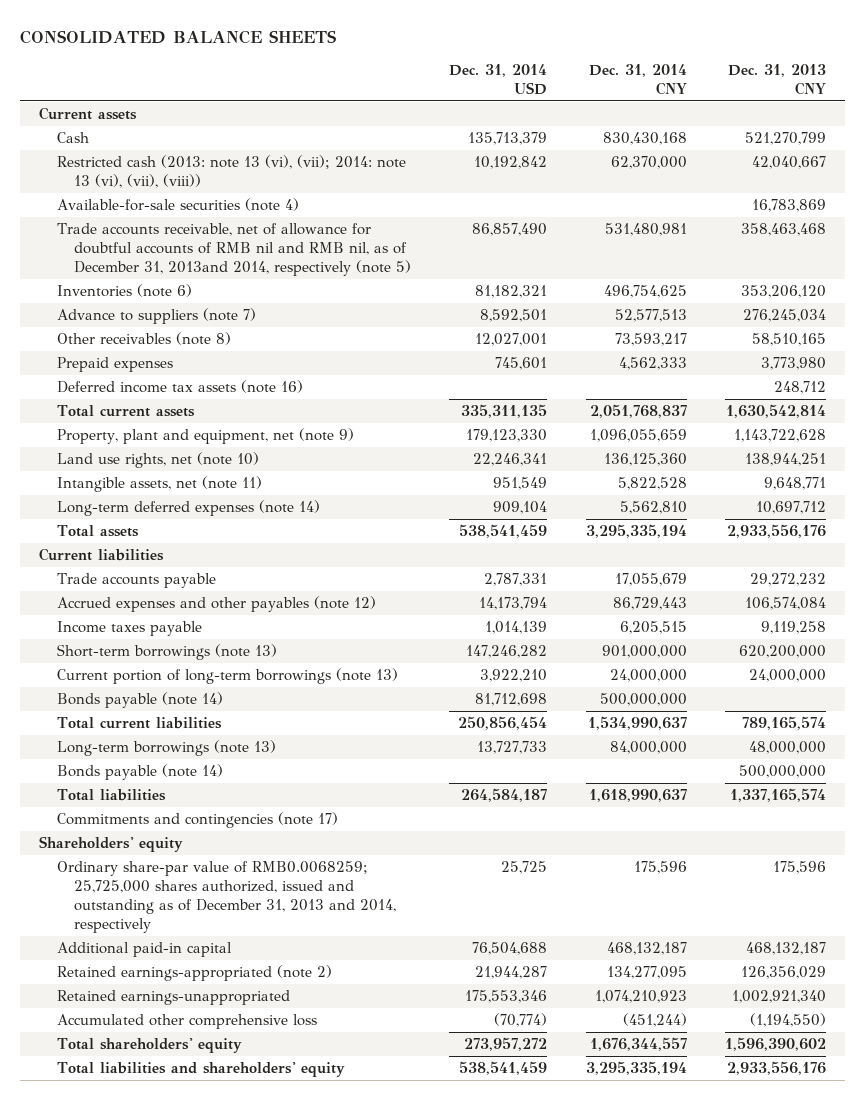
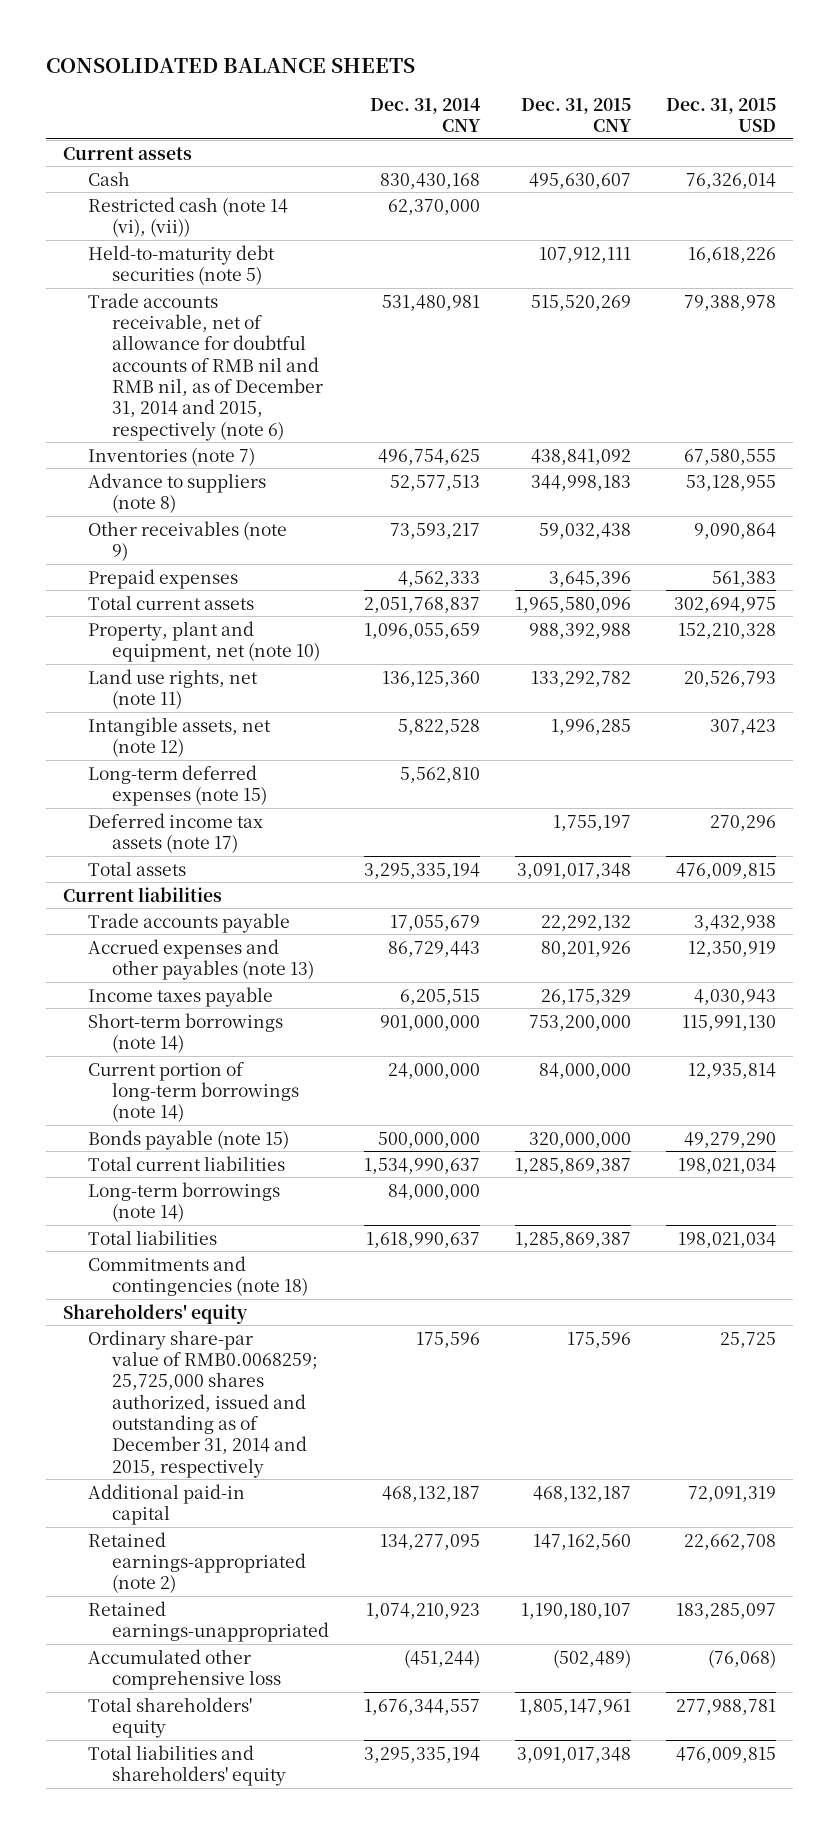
[449,64,548,95] Dec. 31, 2014 USD -> none
[727,64,826,95] Dec. 31, 2013 CNY -> none
none -> [520,97,632,133] Dec. 31, 2015 CNY
none -> [665,97,776,133] Dec. 31, 2015 USD
[56,198,299,212] Available-for-sale securities (note 4) -> none
[56,155,406,189] Restricted cash (2013: note 13 (vi), (vii); 2014: note 13 (vi), (vii), (viii)) -> [87,196,288,237] Restricted cash (note 14 (vi), (vii))
none -> [87,244,275,285] Held-to-maturity debt securities (note 5)
[56,223,412,276] Trade accounts receivable, net of allowance for doubtful accounts of RMB nil and RMB nil, as of December 31, 2013and 2014, respectively (note 5) -> [87,292,324,441] Trade accounts receivable, net of allowance for doubtful accounts of RMB nil and RMB nil, as of December 31, 2014 and 2015, respectively (note 6)
[56,284,192,298] Inventories (note 6) -> [87,446,255,466] Inventories (note 7)
[56,308,256,325] Advance to suppliers (note 7) -> [87,472,266,513] Advance to suppliers (note 8)
[56,332,231,346] Other receivables (note 8) -> [87,520,287,561] Other receivables (note 9)
[56,380,303,394] Deferred income tax assets (note 16) -> none
[56,428,354,445] Property, plant and equipment, net (note 9) -> [87,620,321,662] Property, plant and equipment, net (note 10)
[56,452,259,469] Land use rights, net (note 10) -> [87,668,258,709] Land use rights, net (note 11)
[56,476,262,493] Intangible assets, net (note 11) -> [87,716,271,757] Intangible assets, net (note 12)
[56,500,320,517] Long-term deferred expenses (note 14) -> [87,764,268,806] Long-term deferred expenses (note 15)
none -> [87,812,263,853] Deferred income tax assets (note 17)
[56,596,376,613] Accrued expenses and other payables (note 12) -> [87,938,315,980] Accrued expenses and other payables (note 13)
[56,644,277,661] Short-term borrowings (note 13) -> [87,1012,283,1053] Short-term borrowings (note 14)
[56,668,398,685] Current portion of long-term borrowings (note 13) -> [87,1061,300,1123] Current portion of long-term borrowings (note 14)
[56,692,223,709] Bonds payable (note 14) -> [87,1129,289,1150] Bonds payable (note 15)
[56,764,223,781] Bonds payable (note 14) -> none
[56,740,276,757] Long-term borrowings (note 13) -> [87,1181,280,1222] Long-term borrowings (note 14)
[56,812,338,829] Commitments and contingencies (note 17) -> [87,1255,309,1296] Commitments and contingencies (note 18)
[56,861,397,933] Ordinary share-par value of RMB0.0068259; 25,725,000 shares authorized, issued and outstanding as of December 31, 2013 and 2014, respectively -> [87,1329,319,1478] Ordinary share-par value of RMB0.0068259; 25,725,000 shares authorized, issued and outstanding as of December 31, 2014 and 2015, respectively

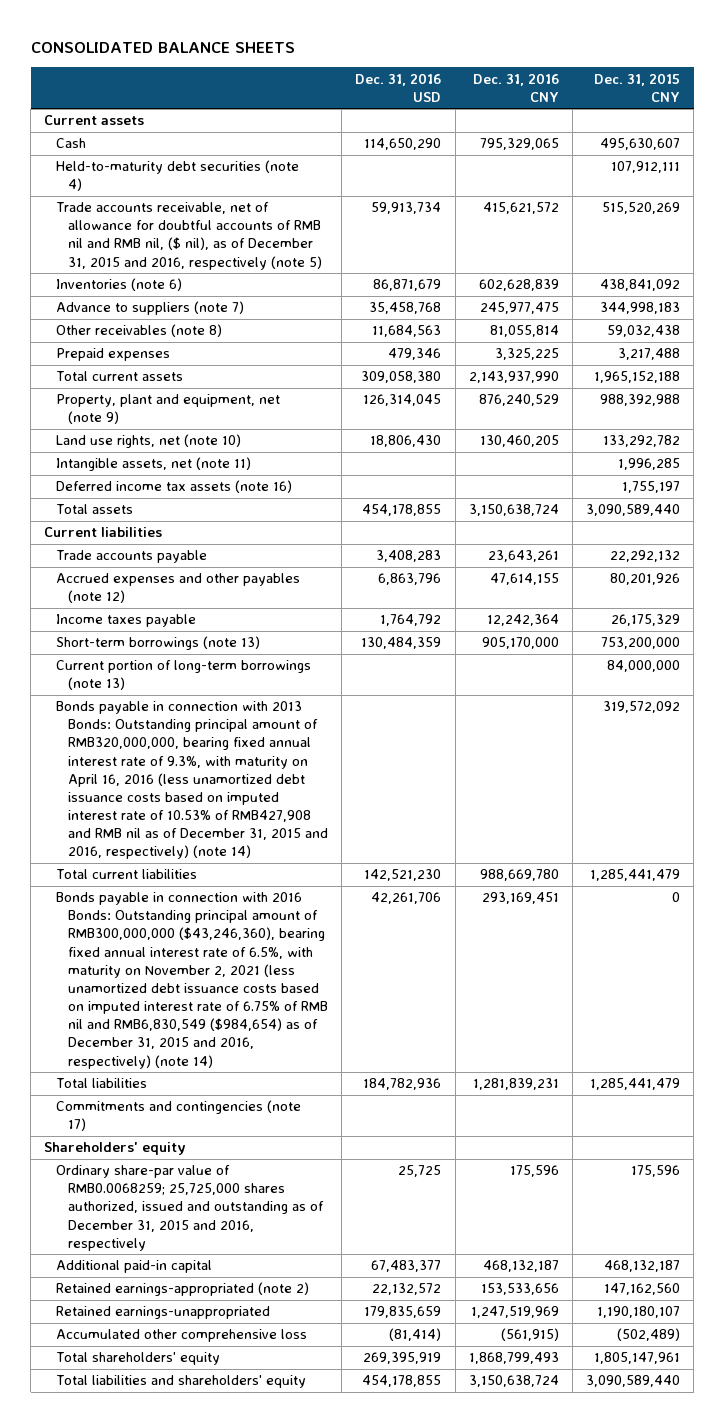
[369,97,481,133] Dec. 31, 2014 CNY -> none
[665,97,776,133] Dec. 31, 2015 USD -> none
none -> [355,72,442,102] Dec. 31, 2016 USD
none -> [472,72,559,102] Dec. 31, 2016 CNY
[87,196,288,237] Restricted cash (note 14 (vi), (vii)) -> none
[87,764,268,806] Long-term deferred expenses (note 15) -> none
[87,244,275,285] Held-to-maturity debt securities (note 5) -> [56,160,300,192] Held-to-maturity debt securities (note 4)
[87,292,324,441] Trade accounts receivable, net of allowance for doubtful accounts of RMB nil and RMB nil, as of December 31, 2014 and 2015, respectively (note 6) -> [56,202,323,270] Trade accounts receivable, net of allowance for doubtful accounts of RMB nil and RMB nil, ($ nil), as of December 31, 2015 and 2016, respectively (note 5)
[87,446,255,466] Inventories (note 7) -> [56,278,183,292] Inventories (note 6)
[87,472,266,513] Advance to suppliers (note 8) -> [56,301,245,316] Advance to suppliers (note 7)
[87,520,287,561] Other receivables (note 9) -> [56,324,223,338] Other receivables (note 8)
[548,570,631,587] 3,645,396 -> [618,348,681,361] 3,217,488
[514,596,631,613] 1,965,580,096 -> [594,371,681,384] 1,965,152,188
[87,620,321,662] Property, plant and equipment, net (note 10) -> [56,394,281,425] Property, plant and equipment, net (note 9)
[87,668,258,709] Land use rights, net (note 11) -> [56,434,242,449] Land use rights, net (note 10)
[87,716,271,757] Intangible assets, net (note 12) -> [56,457,252,472] Intangible assets, net (note 11)
[87,812,263,853] Deferred income tax assets (note 17) -> [56,480,293,494] Deferred income tax assets (note 16)
[516,862,631,879] 3,091,017,348 -> [586,504,681,517] 3,090,589,440
[87,938,315,980] Accrued expenses and other payables (note 13) -> [56,573,301,604] Accrued expenses and other payables (note 12)
[87,1129,289,1150] Bonds payable (note 15) -> none
[87,1181,280,1222] Long-term borrowings (note 14) -> none
[87,1012,283,1053] Short-term borrowings (note 14) -> [56,636,261,651] Short-term borrowings (note 13)
[87,1061,300,1123] Current portion of long-term borrowings (note 14) -> [56,660,312,691] Current portion of long-term borrowings (note 13)
none -> [56,701,329,860] Bonds payable in connection with 2013 Bonds: Outstanding principal amount of RMB320,000,000, bearing fixed annual interest rate of 9.3%, with maturity on April 16, 2016 (less unamortized debt issuance costs based on imputed interest rate of 10.53% of RMB427,908 and RMB nil as of December 31, 2015 and 2016, respectively) (note 14)
[514,1157,631,1174] 1,285,869,387 -> [590,869,681,882] 1,285,441,479
none -> [56,892,329,1069] Bonds payable in connection with 2016 Bonds: Outstanding principal amount of RMB300,000,000 ($43,246,360), bearing fixed annual interest rate of 6.5%, with maturity on November 2, 2021 (less unamortized debt issuance costs based on imputed interest rate of 6.75% of RMB nil and RMB6,830,549 ($984,654) as of December 31, 2015 and 2016, respectively) (note 14)
[514,1231,631,1248] 1,285,869,387 -> [590,1078,681,1091] 1,285,441,479
[87,1255,309,1296] Commitments and contingencies (note 18) -> [56,1100,302,1132] Commitments and contingencies (note 17)
[87,1329,319,1478] Ordinary share-par value of RMB0.0068259; 25,725,000 shares authorized, issued and outstanding as of December 31, 2014 and 2015, respectively -> [56,1165,325,1251] Ordinary share-par value of RMB0.0068259; 25,725,000 shares authorized, issued and outstanding as of December 31, 2015 and 2016, respectively
[516,1746,631,1763] 3,091,017,348 -> [586,1375,681,1388] 3,090,589,440

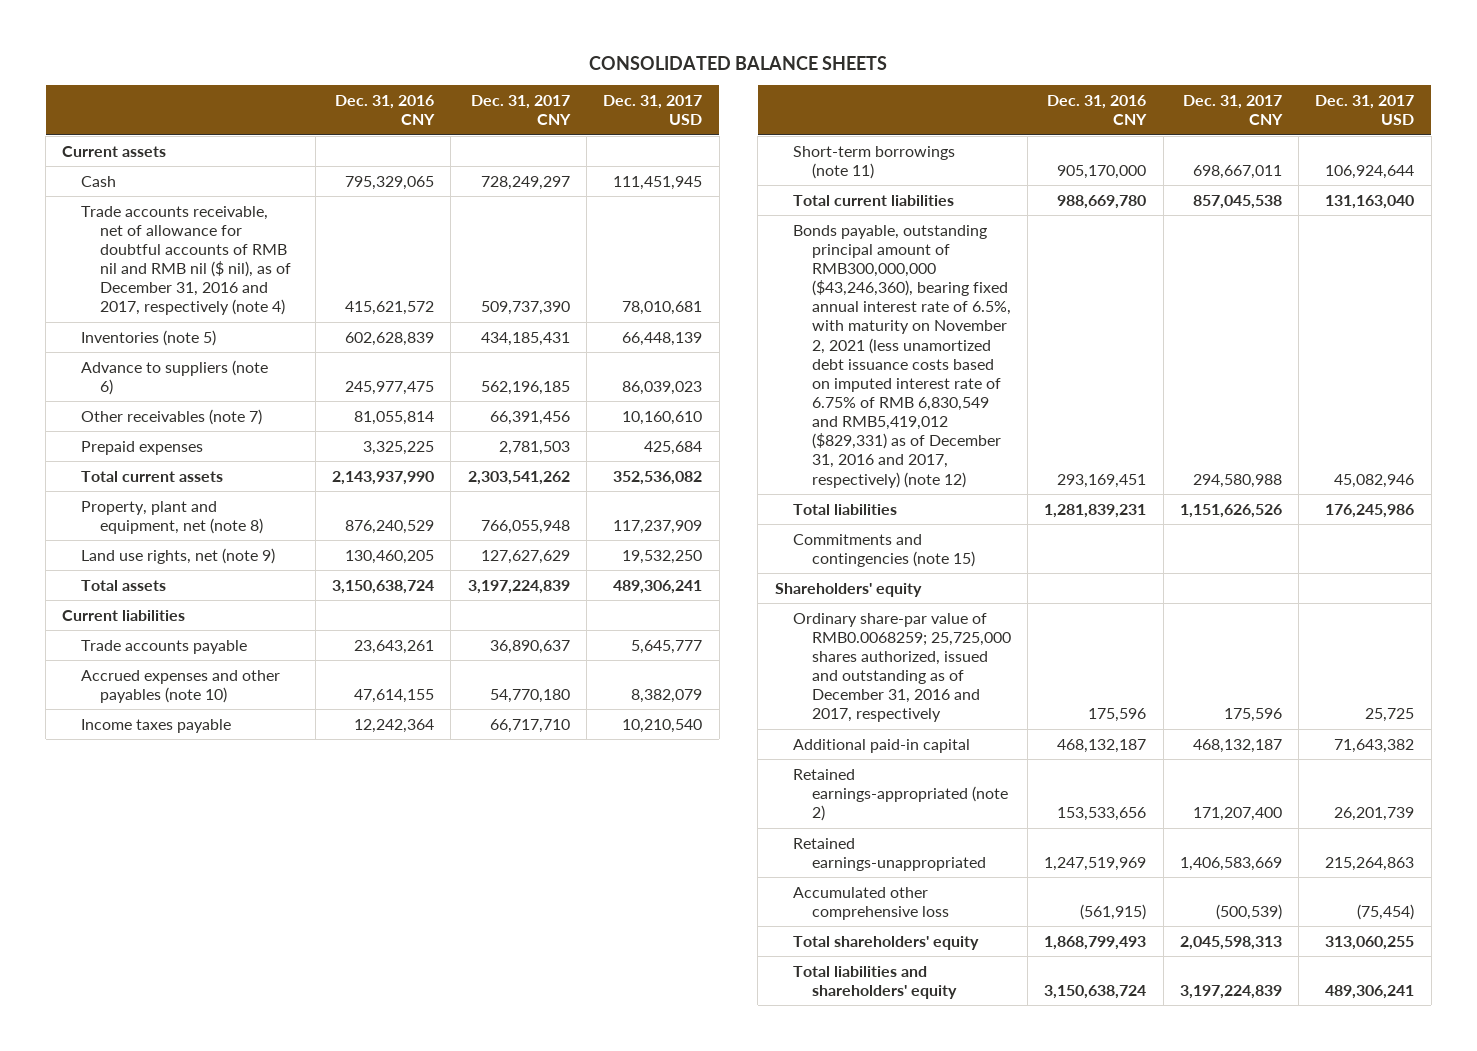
[355,72,442,102] Dec. 31, 2016 USD -> none
[594,72,681,102] Dec. 31, 2015 CNY -> none
none -> [470,94,571,126] Dec. 31, 2017 CNY
none -> [603,94,703,126] Dec. 31, 2017 USD
[56,160,300,192] Held-to-maturity debt securities (note 4) -> none
[56,202,323,270] Trade accounts receivable, net of allowance for doubtful accounts of RMB nil and RMB nil, ($ nil), as of December 31, 2015 and 2016, respectively (note 5) -> [80,205,291,316] Trade accounts receivable, net of allowance for doubtful accounts of RMB nil and RMB nil ($ nil), as of December 31, 2016 and 2017, respectively (note 4)
[56,278,183,292] Inventories (note 6) -> [80,329,216,346] Inventories (note 5)
[56,301,245,316] Advance to suppliers (note 7) -> [80,359,268,395] Advance to suppliers (note 6)
[56,324,223,338] Other receivables (note 8) -> [80,408,262,425] Other receivables (note 7)
[56,457,252,472] Intangible assets, net (note 11) -> none
[56,480,293,494] Deferred income tax assets (note 16) -> none
[56,394,281,425] Property, plant and equipment, net (note 9) -> [80,500,263,534] Property, plant and equipment, net (note 8)
[56,434,242,449] Land use rights, net (note 10) -> [80,547,275,564] Land use rights, net (note 9)
[56,573,301,604] Accrued expenses and other payables (note 12) -> [80,669,280,703] Accrued expenses and other payables (note 10)
[56,660,312,691] Current portion of long-term borrowings (note 13) -> none
[56,701,329,860] Bonds payable in connection with 2013 Bonds: Outstanding principal amount of RMB320,000,000, bearing fixed annual interest rate of 9.3%, with maturity on April 16, 2016 (less unamortized debt issuance costs based on imputed interest rate of 10.53% of RMB427,908 and RMB nil as of December 31, 2015 and 2016, respectively) (note 14) -> none
[56,636,261,651] Short-term borrowings (note 13) -> [793,145,956,179] Short-term borrowings (note 11)
[56,892,329,1069] Bonds payable in connection with 2016 Bonds: Outstanding principal amount of RMB300,000,000 ($43,246,360), bearing fixed annual interest rate of 6.5%, with maturity on November 2, 2021 (less unamortized debt issuance costs based on imputed interest rate of 6.75% of RMB nil and RMB6,830,549 ($984,654) as of December 31, 2015 and 2016, respectively) (note 14) -> [793,224,1011,488] Bonds payable, outstanding principal amount of RMB300,000,000 ($43,246,360), bearing fixed annual interest rate of 6.5%, with maturity on November 2, 2021 (less unamortized debt issuance costs based on imputed interest rate of 6.75% of RMB 6,830,549 and RMB5,419,012 ($829,331) as of December 31, 2016 and 2017, respectively) (note 12)
[56,1100,302,1132] Commitments and contingencies (note 17) -> [793,533,975,567] Commitments and contingencies (note 15)
[56,1165,325,1251] Ordinary share-par value of RMB0.0068259; 25,725,000 shares authorized, issued and outstanding as of December 31, 2015 and 2016, respectively -> [793,612,1011,723] Ordinary share-par value of RMB0.0068259; 25,725,000 shares authorized, issued and outstanding as of December 31, 2016 and 2017, respectively

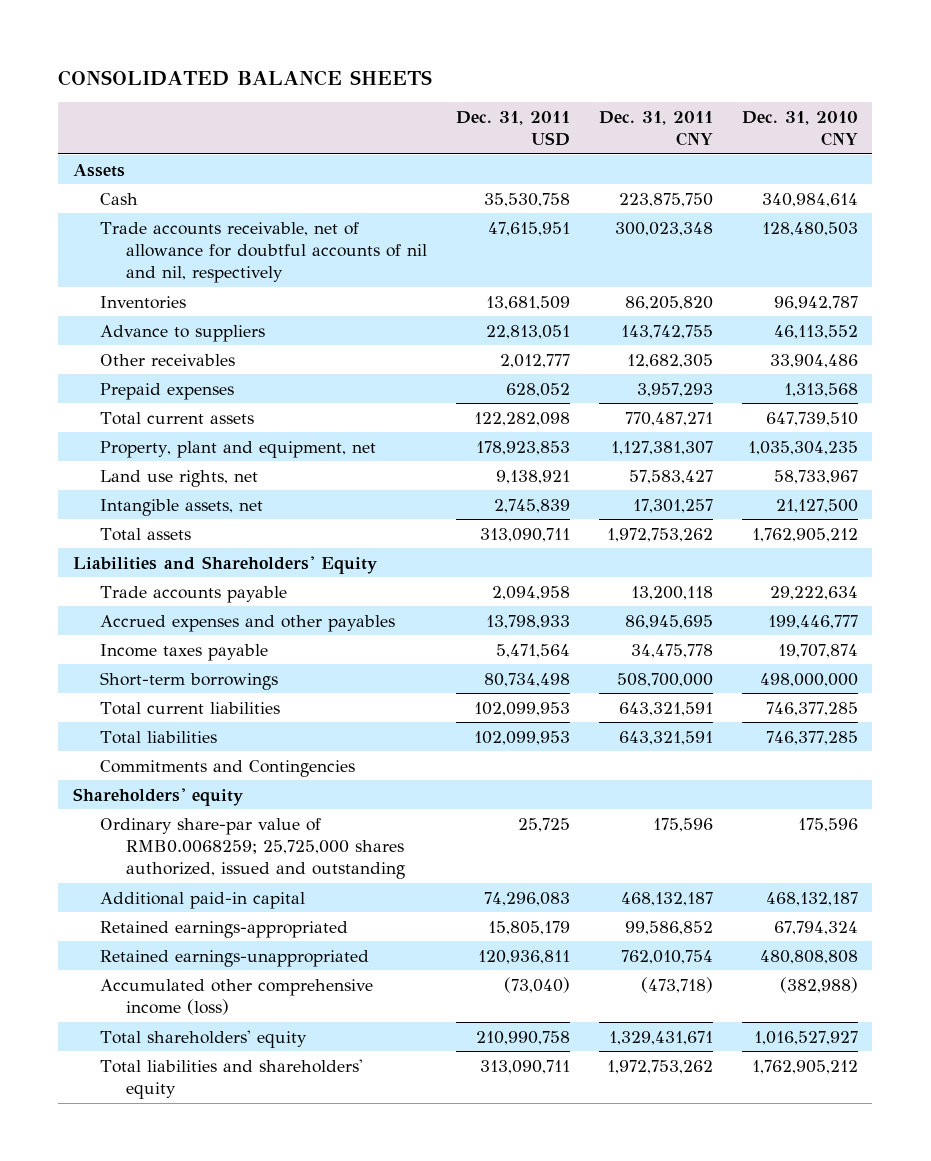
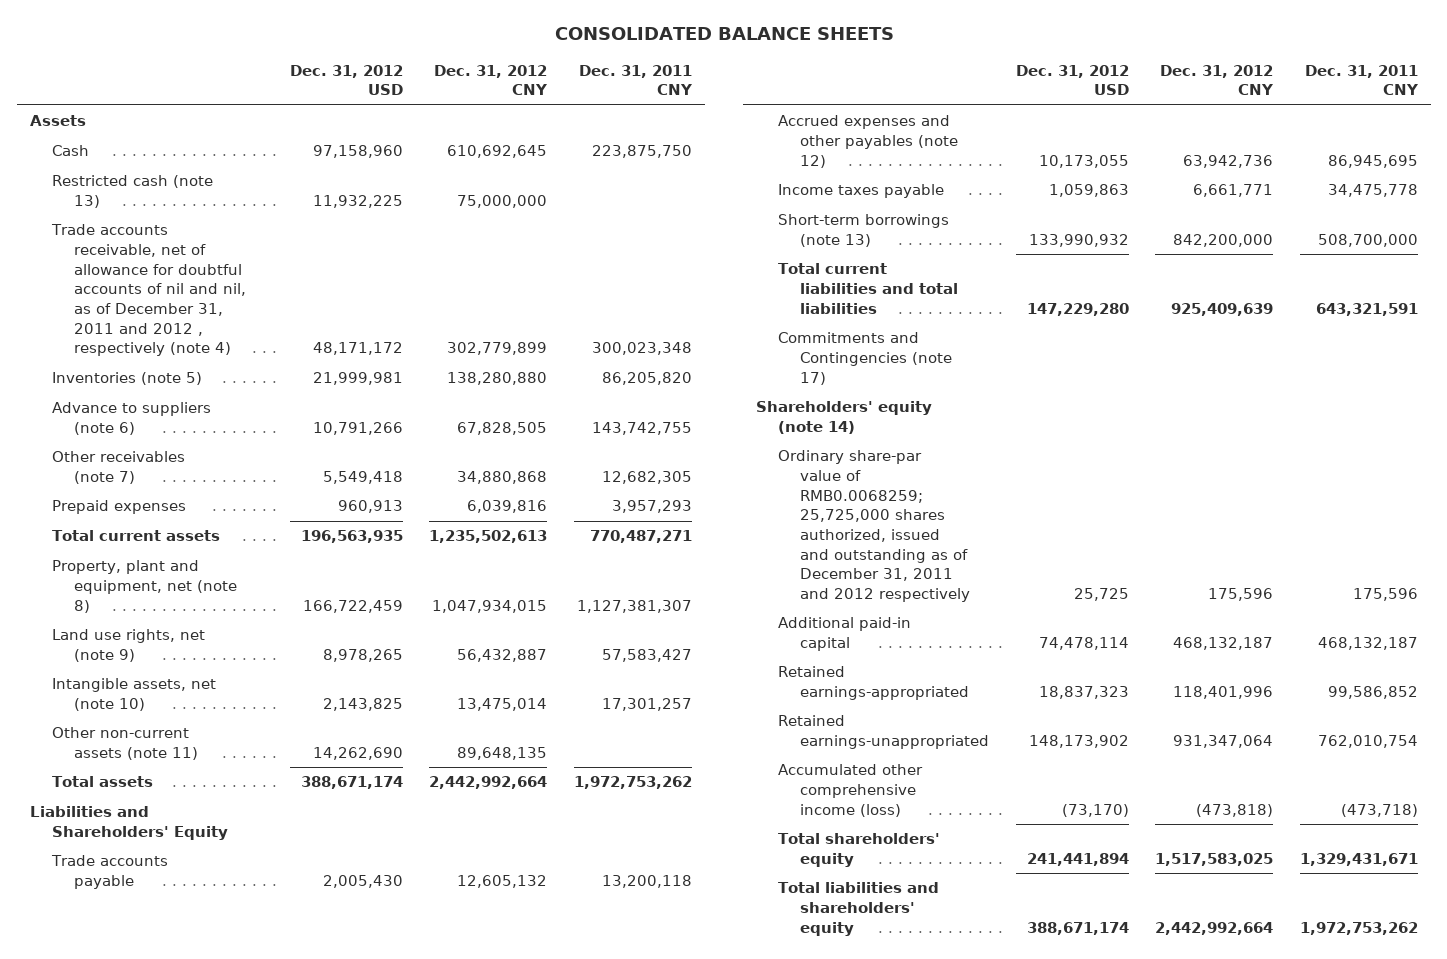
[456,111,571,147] Dec. 31, 2011 USD -> none
[742,111,859,147] Dec. 31, 2010 CNY -> none
none -> [289,64,403,96] Dec. 31, 2012 USD
none -> [434,64,549,96] Dec. 31, 2012 CNY
none -> [52,175,214,209] Restricted cash (note 13)
[99,221,428,284] Trade accounts receivable, net of allowance for doubtful accounts of nil and nil, respectively -> [51,224,247,357] Trade accounts receivable, net of allowance for doubtful accounts of nil and nil, as of December 31, 2011 and 2012 , respectively (note 4)
[99,295,186,309] Inventories -> [52,372,203,386] Inventories (note 5)
[99,324,265,342] Advance to suppliers -> [52,402,212,436] Advance to suppliers (note 6)
[99,353,235,366] Other receivables -> [52,451,186,485] Other receivables (note 7)
[99,440,376,458] Property, plant and equipment, net -> [52,560,238,613] Property, plant and equipment, net (note 8)
[99,469,258,487] Land use rights, net -> [52,629,206,663] Land use rights, net (note 9)
[99,498,263,516] Intangible assets, net -> [52,678,217,712] Intangible assets, net (note 10)
none -> [52,727,199,761] Other non-current assets (note 11)
[99,614,395,632] Accrued expenses and other payables -> [778,115,959,168] Accrued expenses and other payables (note 12)
[99,701,280,715] Total current liabilities -> none
[99,671,278,690] Short-term borrowings -> [778,214,950,248] Short-term borrowings (note 13)
[99,730,217,744] Total liabilities -> [778,263,959,314] Total current liabilities and total liabilities
[99,759,355,777] Commitments and Contingencies -> [778,332,953,385] Commitments and Contingencies (note 17)
[72,787,243,806] Shareholders' equity -> [755,401,932,435] Shareholders' equity (note 14)
[99,817,406,880] Ordinary share-par value of RMB0.0068259; 25,725,000 shares authorized, issued and outstanding -> [778,450,971,603] Ordinary share-par value of RMB0.0068259; 25,725,000 shares authorized, issued and outstanding as of December 31, 2011 and 2012 respectively

